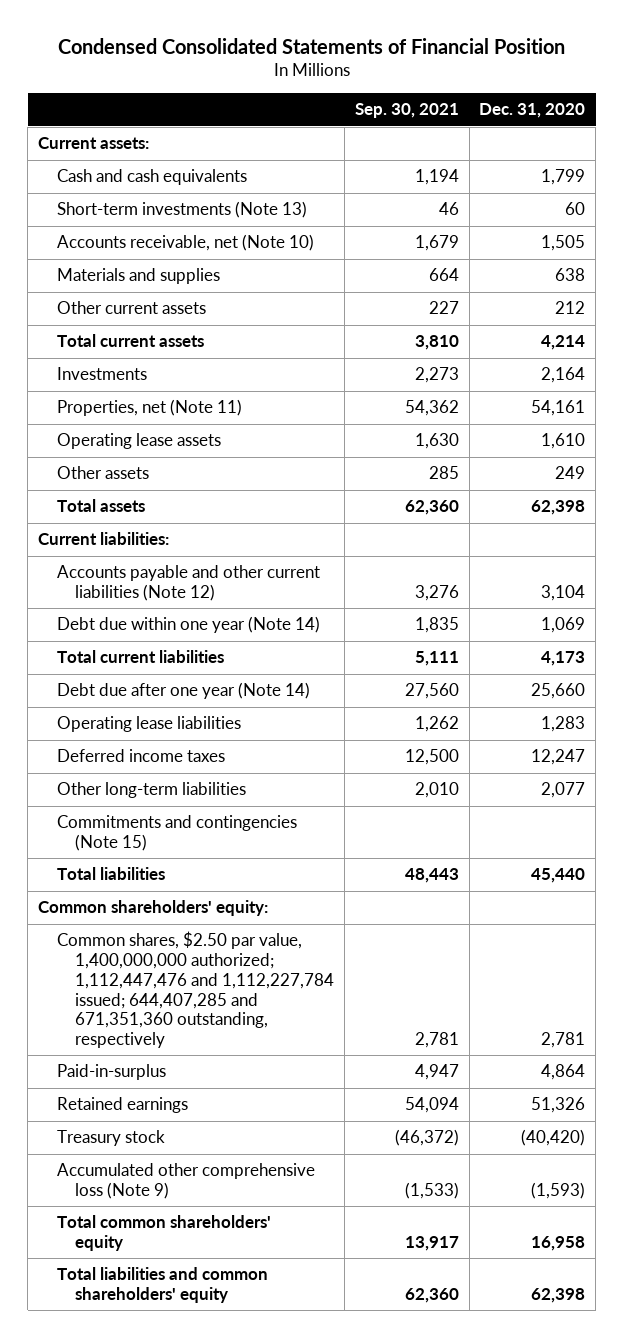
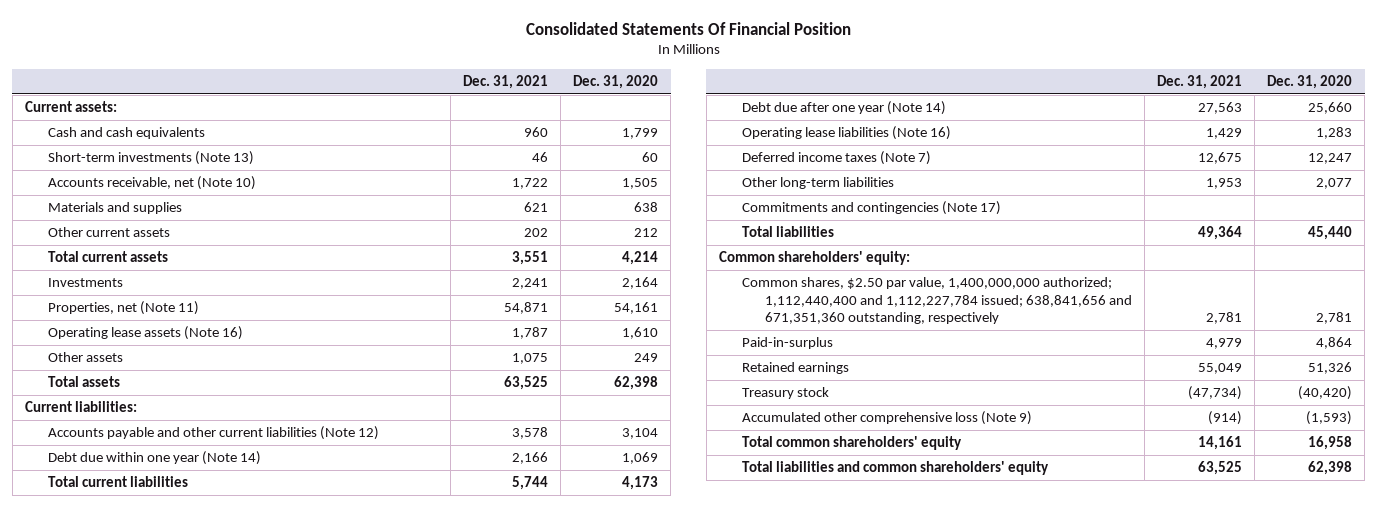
[57,37,565,54] Condensed Consolidated Statements of Financial Position -> [525,21,851,35] Consolidated Statements Of Financial Position
[354,103,459,119] Sep. 30, 2021 -> none
none -> [462,74,548,89] Dec. 31, 2021
[56,433,221,450] Operating lease assets -> [47,326,243,341] Operating lease assets (Note 16)
[56,716,241,733] Operating lease liabilities -> [741,126,951,141] Operating lease liabilities (Note 16)
[56,749,225,763] Deferred income taxes -> [741,151,931,166] Deferred income taxes (Note 7)
[56,815,297,852] Commitments and contingencies (Note 15) -> [741,201,1001,216] Commitments and contingencies (Note 17)
[56,931,335,1049] Common shares, $2.50 par value, 1,400,000,000 authorized; 1,112,447,476 and 1,112,227,784 issued; 644,407,285 and 671,351,360 outstanding, respectively -> [741,277,1132,324] Common shares, $2.50 par value, 1,400,000,000 authorized; 1,112,440,400 and 1,112,227,784 issued; 638,841,656 and 671,351,360 outstanding, respectively

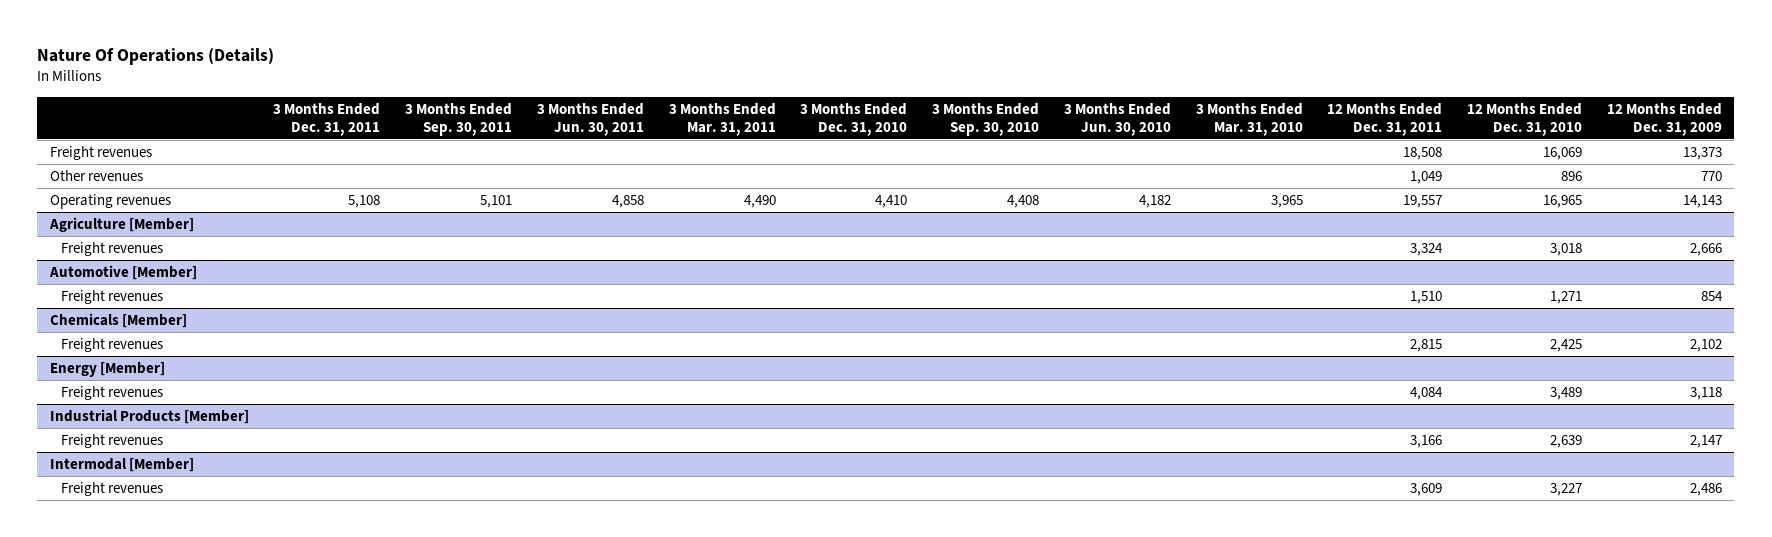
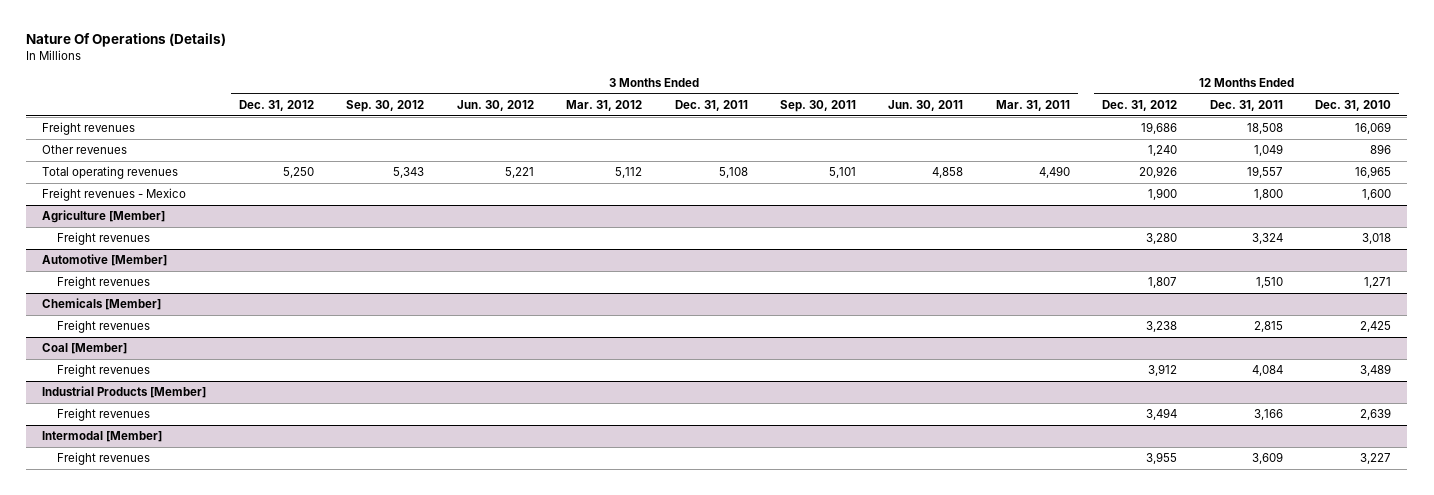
[800,102,908,136] 3 Months Ended Dec. 31, 2010 -> none
[932,102,1040,136] 3 Months Ended Sep. 30, 2010 -> none
[1063,102,1171,136] 3 Months Ended Jun. 30, 2010 -> none
[1195,102,1303,136] 3 Months Ended Mar. 31, 2010 -> none
[1606,102,1722,136] 12 Months Ended Dec. 31, 2009 -> none
none -> [238,99,314,111] Dec. 31, 2012
none -> [346,99,425,112] Sep. 30, 2012
none -> [456,99,534,111] Jun. 30, 2012
none -> [566,99,643,111] Mar. 31, 2012
none -> [1102,99,1178,111] Dec. 31, 2012
[49,194,171,210] Operating revenues -> [42,166,179,180] Total operating revenues
none -> [42,188,187,202] Freight revenues - Mexico
[49,362,165,378] Energy [Member] -> none
none -> [42,343,128,355] Coal [Member]

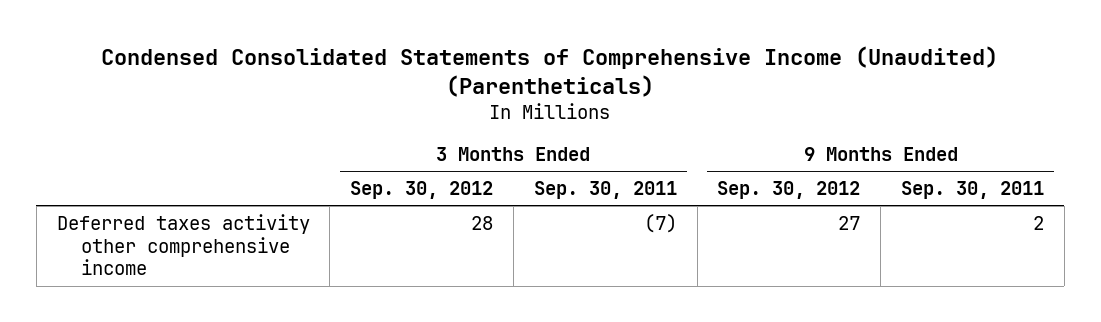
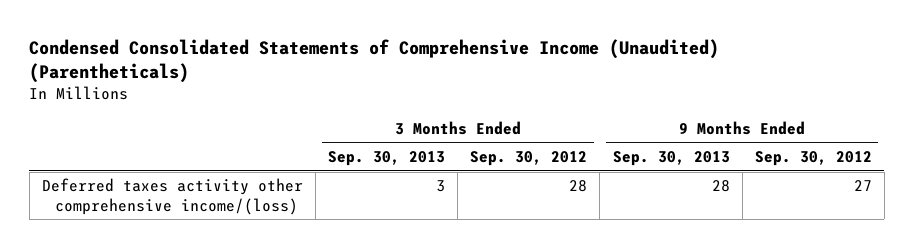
[533,181,677,200] Sep. 30, 2011 -> none
[901,181,1045,200] Sep. 30, 2011 -> none
none -> [328,151,446,167] Sep. 30, 2013
none -> [612,151,730,167] Sep. 30, 2013
[56,213,310,276] Deferred taxes activity other comprehensive income -> [41,178,303,215] Deferred taxes activity other comprehensive income/(loss)

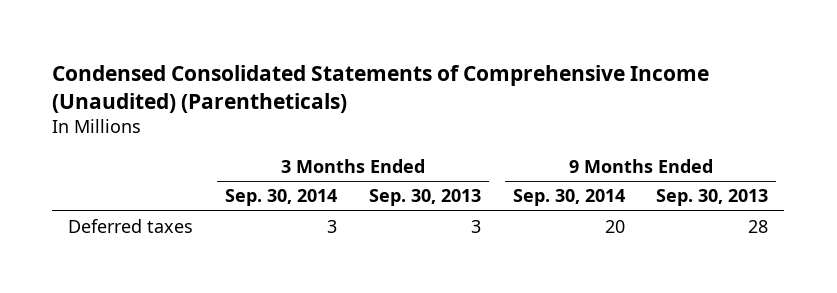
[470,151,588,167] Sep. 30, 2012 -> none
[754,151,872,167] Sep. 30, 2012 -> none
none -> [225,189,338,207] Sep. 30, 2014
none -> [512,189,625,207] Sep. 30, 2014
[41,178,303,215] Deferred taxes activity other comprehensive income/(loss) -> [68,219,194,234] Deferred taxes

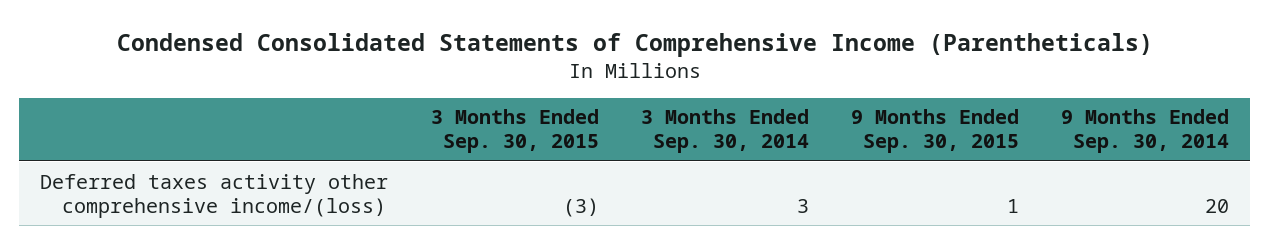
[52,64,710,113] Condensed Consolidated Statements of Comprehensive Income (Unaudited) (Parentheticals) -> [116,32,1153,57] Condensed Consolidated Statements of Comprehensive Income (Parentheticals)
[368,189,481,207] Sep. 30, 2013 -> none
[656,189,769,207] Sep. 30, 2013 -> none
none -> [430,109,599,154] 3 Months Ended Sep. 30, 2015
none -> [850,109,1019,154] 9 Months Ended Sep. 30, 2015
[68,219,194,234] Deferred taxes -> [40,173,389,218] Deferred taxes activity other comprehensive income/(loss)

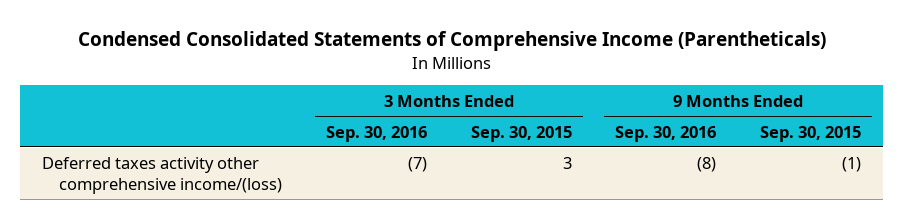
[640,109,809,154] 3 Months Ended Sep. 30, 2014 -> none
[1060,109,1229,154] 9 Months Ended Sep. 30, 2014 -> none
none -> [326,125,428,142] Sep. 30, 2016
none -> [615,125,717,142] Sep. 30, 2016
[562,197,599,217] (3) -> [562,157,572,170] 3
[1006,198,1019,213] 1 -> [841,157,861,173] (1)

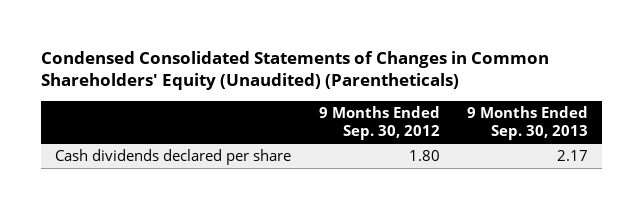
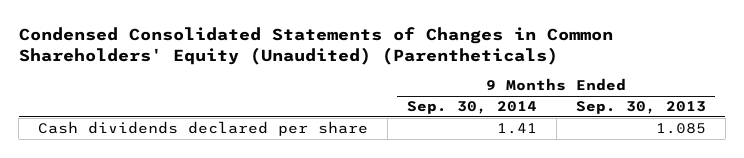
[318,106,440,141] 9 Months Ended Sep. 30, 2012 -> none
none -> [406,101,537,115] Sep. 30, 2014
[557,150,589,162] 2.17 -> [655,123,706,135] 1.085

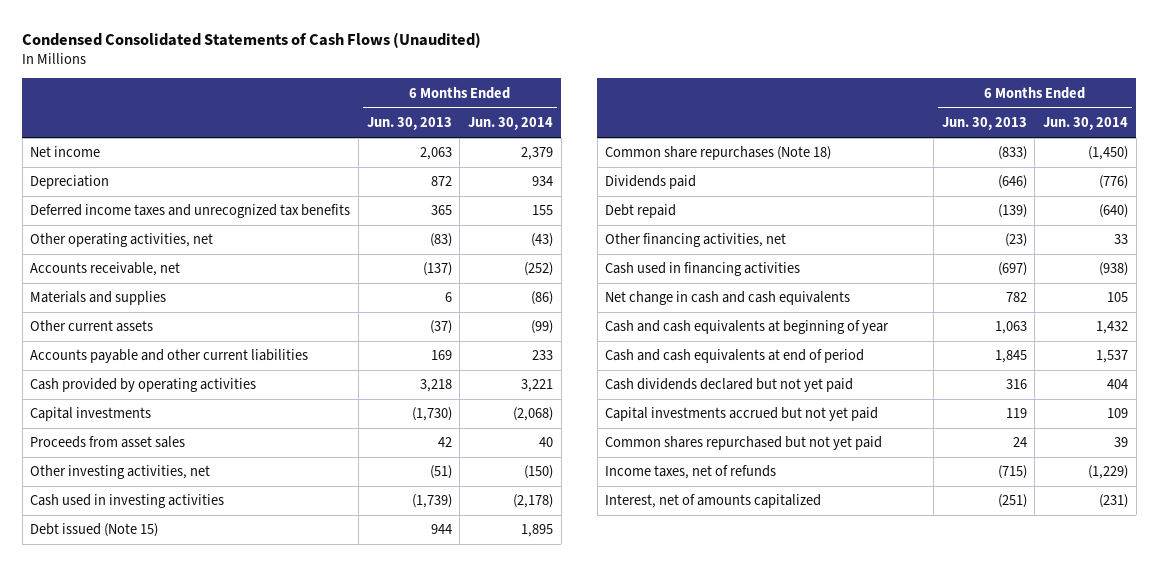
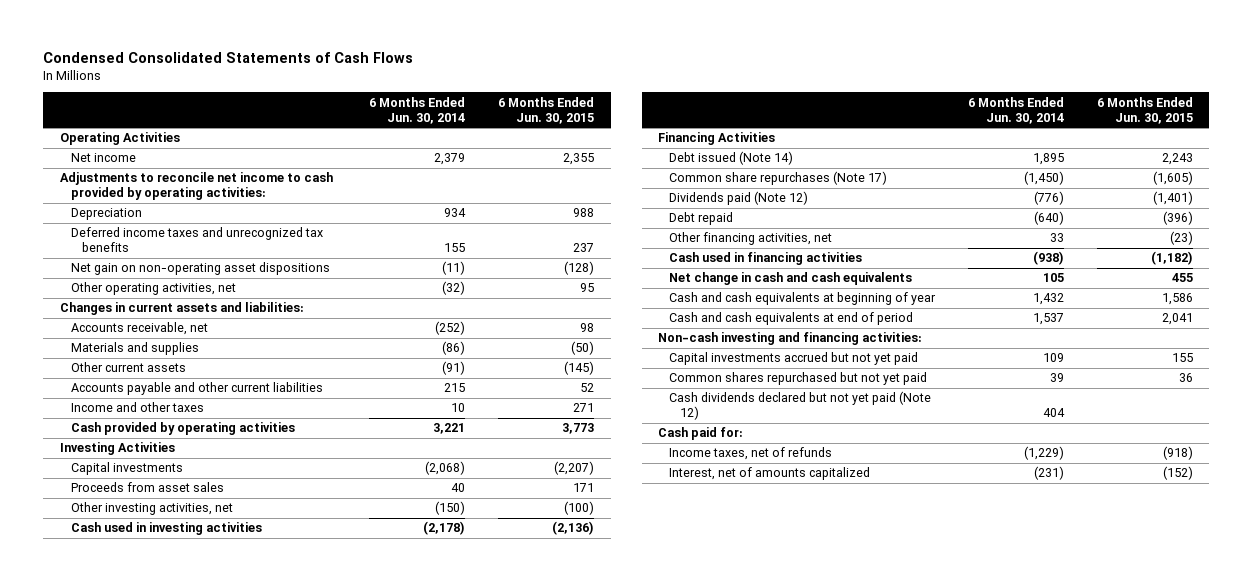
[22,31,482,48] Condensed Consolidated Statements of Cash Flows (Unaudited) -> [43,51,414,63] Condensed Consolidated Statements of Cash Flows
[366,117,452,131] Jun. 30, 2013 -> none
none -> [498,96,595,124] 6 Months Ended Jun. 30, 2015
none -> [59,132,180,146] Operating Activities
none -> [59,172,333,201] Adjustments to reconcile net income to cash provided by operating activities:
none -> [70,262,330,276] Net gain on non-operating asset dispositions
[531,233,554,248] (43) -> [442,281,466,296] (32)
none -> [59,302,304,316] Changes in current assets and liabilities:
[531,320,554,335] (99) -> [442,361,466,376] (91)
[532,350,554,361] 233 -> [444,383,466,393] 215
none -> [70,402,204,413] Income and other taxes
none -> [59,442,175,456] Investing Activities
none -> [658,132,776,146] Financing Activities
[30,523,159,538] Debt issued (Note 15) -> [669,151,794,166] Debt issued (Note 14)
[605,146,832,161] Common share repurchases (Note 18) -> [669,171,888,186] Common share repurchases (Note 17)
[605,175,697,190] Dividends paid -> [669,191,809,206] Dividends paid (Note 12)
[605,378,854,393] Cash dividends declared but not yet paid -> none
none -> [658,332,923,346] Non-cash investing and financing activities:
none -> [669,391,932,421] Cash dividends declared but not yet paid (Note 12)
none -> [658,427,744,441] Cash paid for:

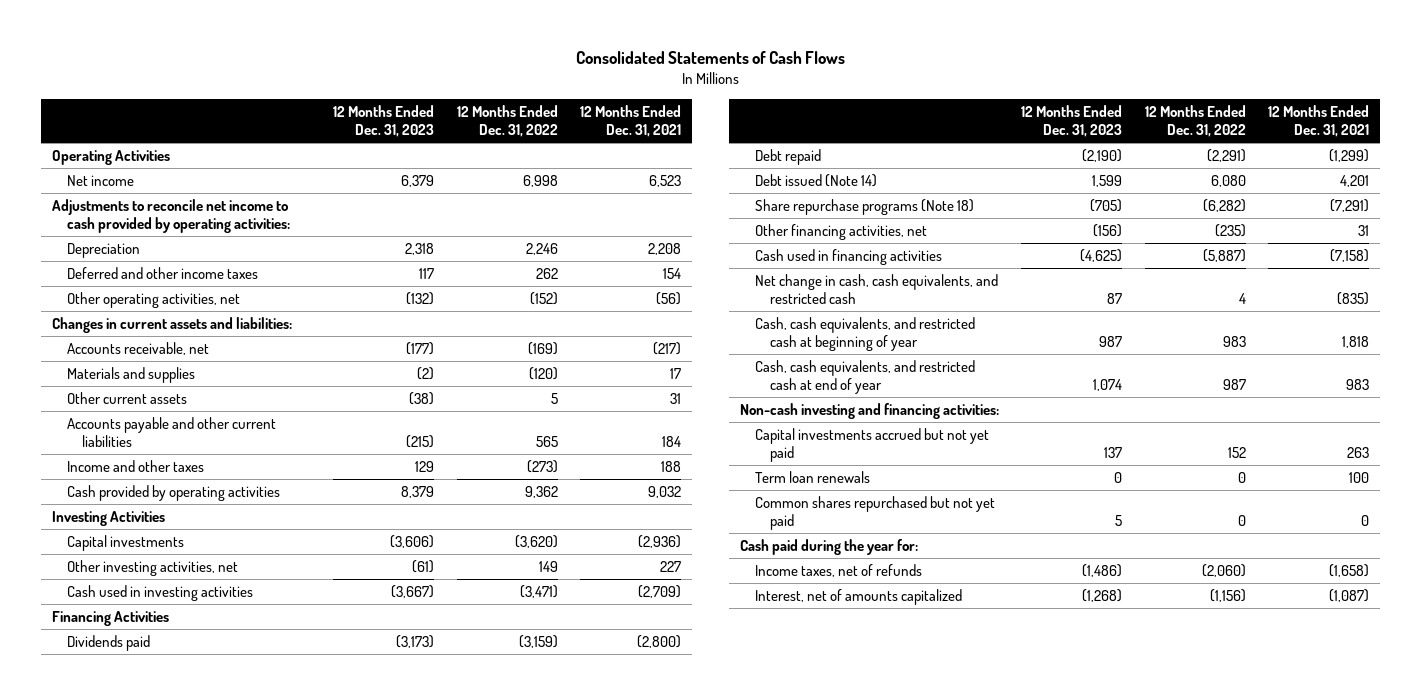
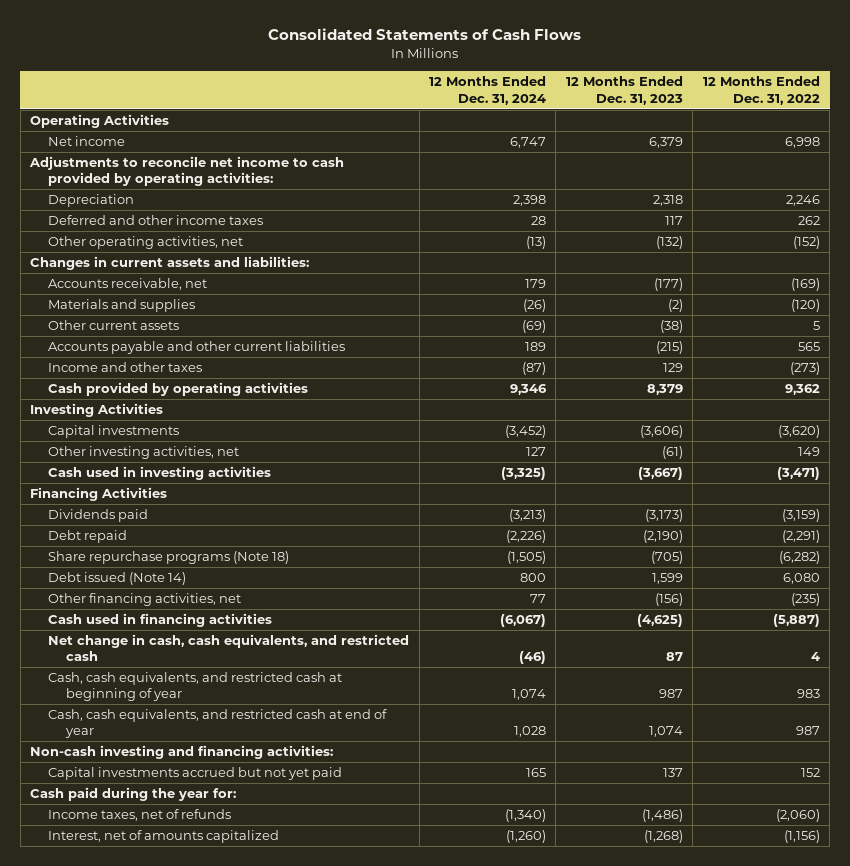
[579,105,681,138] 12 Months Ended Dec. 31, 2021 -> none
none -> [429,76,547,105] 12 Months Ended Dec. 31, 2024
[755,174,878,188] Debt issued (Note 14) -> [48,572,187,586] Debt issued (Note 14)
[755,471,871,484] Term loan renewals -> none
[755,496,996,531] Common shares repurchased but not yet paid -> none

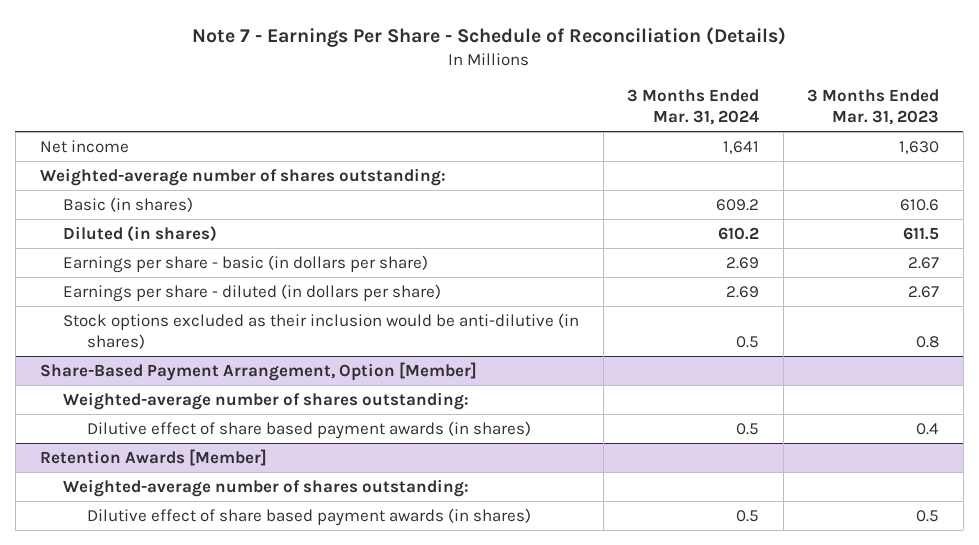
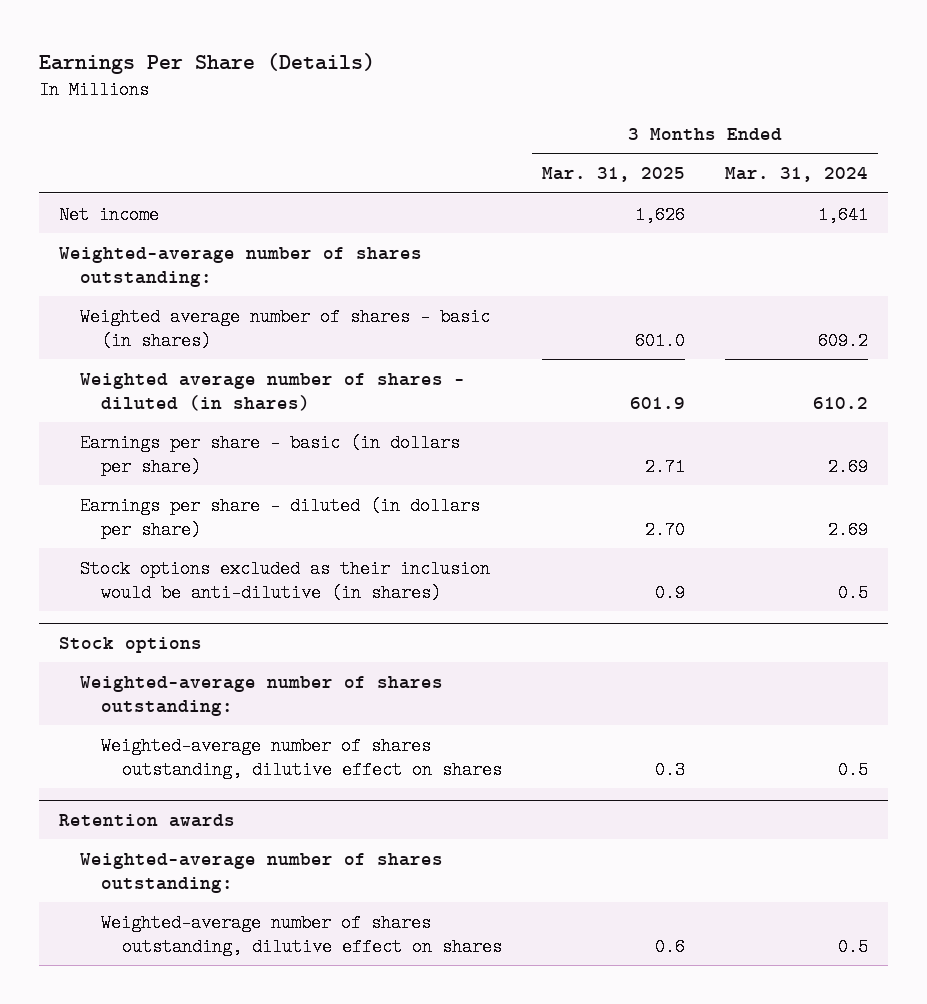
[192,26,787,47] Note 7 - Earnings Per Share - Schedule of Reconciliation (Details) -> [38,52,375,74] Earnings Per Share (Details)
[807,89,940,126] 3 Months Ended Mar. 31, 2023 -> none
none -> [541,167,685,183] Mar. 31, 2025
[63,196,194,212] Basic (in shares) -> [79,307,490,350] Weighted average number of shares - basic (in shares)
[63,225,218,242] Diluted (in shares) -> [79,372,465,411] Weighted average number of shares - diluted (in shares)
[39,361,477,381] Share-Based Payment Arrangement, Option [Member] -> [58,636,202,653] Stock options
[86,420,531,439] Dilutive effect of share based payment awards (in shares) -> [100,736,502,779] Weighted-average number of shares outstanding, dilutive effect on shares
[39,448,267,466] Retention Awards [Member] -> [58,813,235,827] Retention awards
[86,507,531,526] Dilutive effect of share based payment awards (in shares) -> [100,913,502,956] Weighted-average number of shares outstanding, dilutive effect on shares

